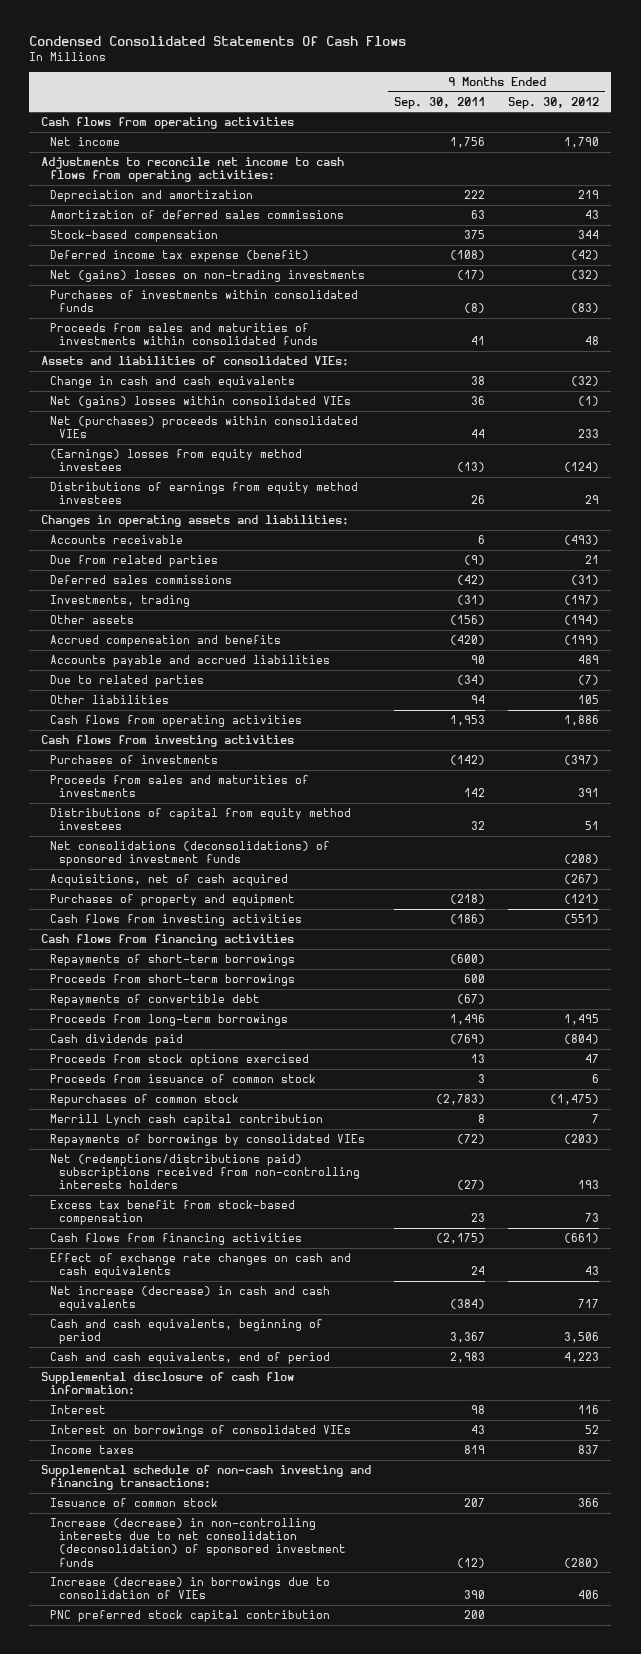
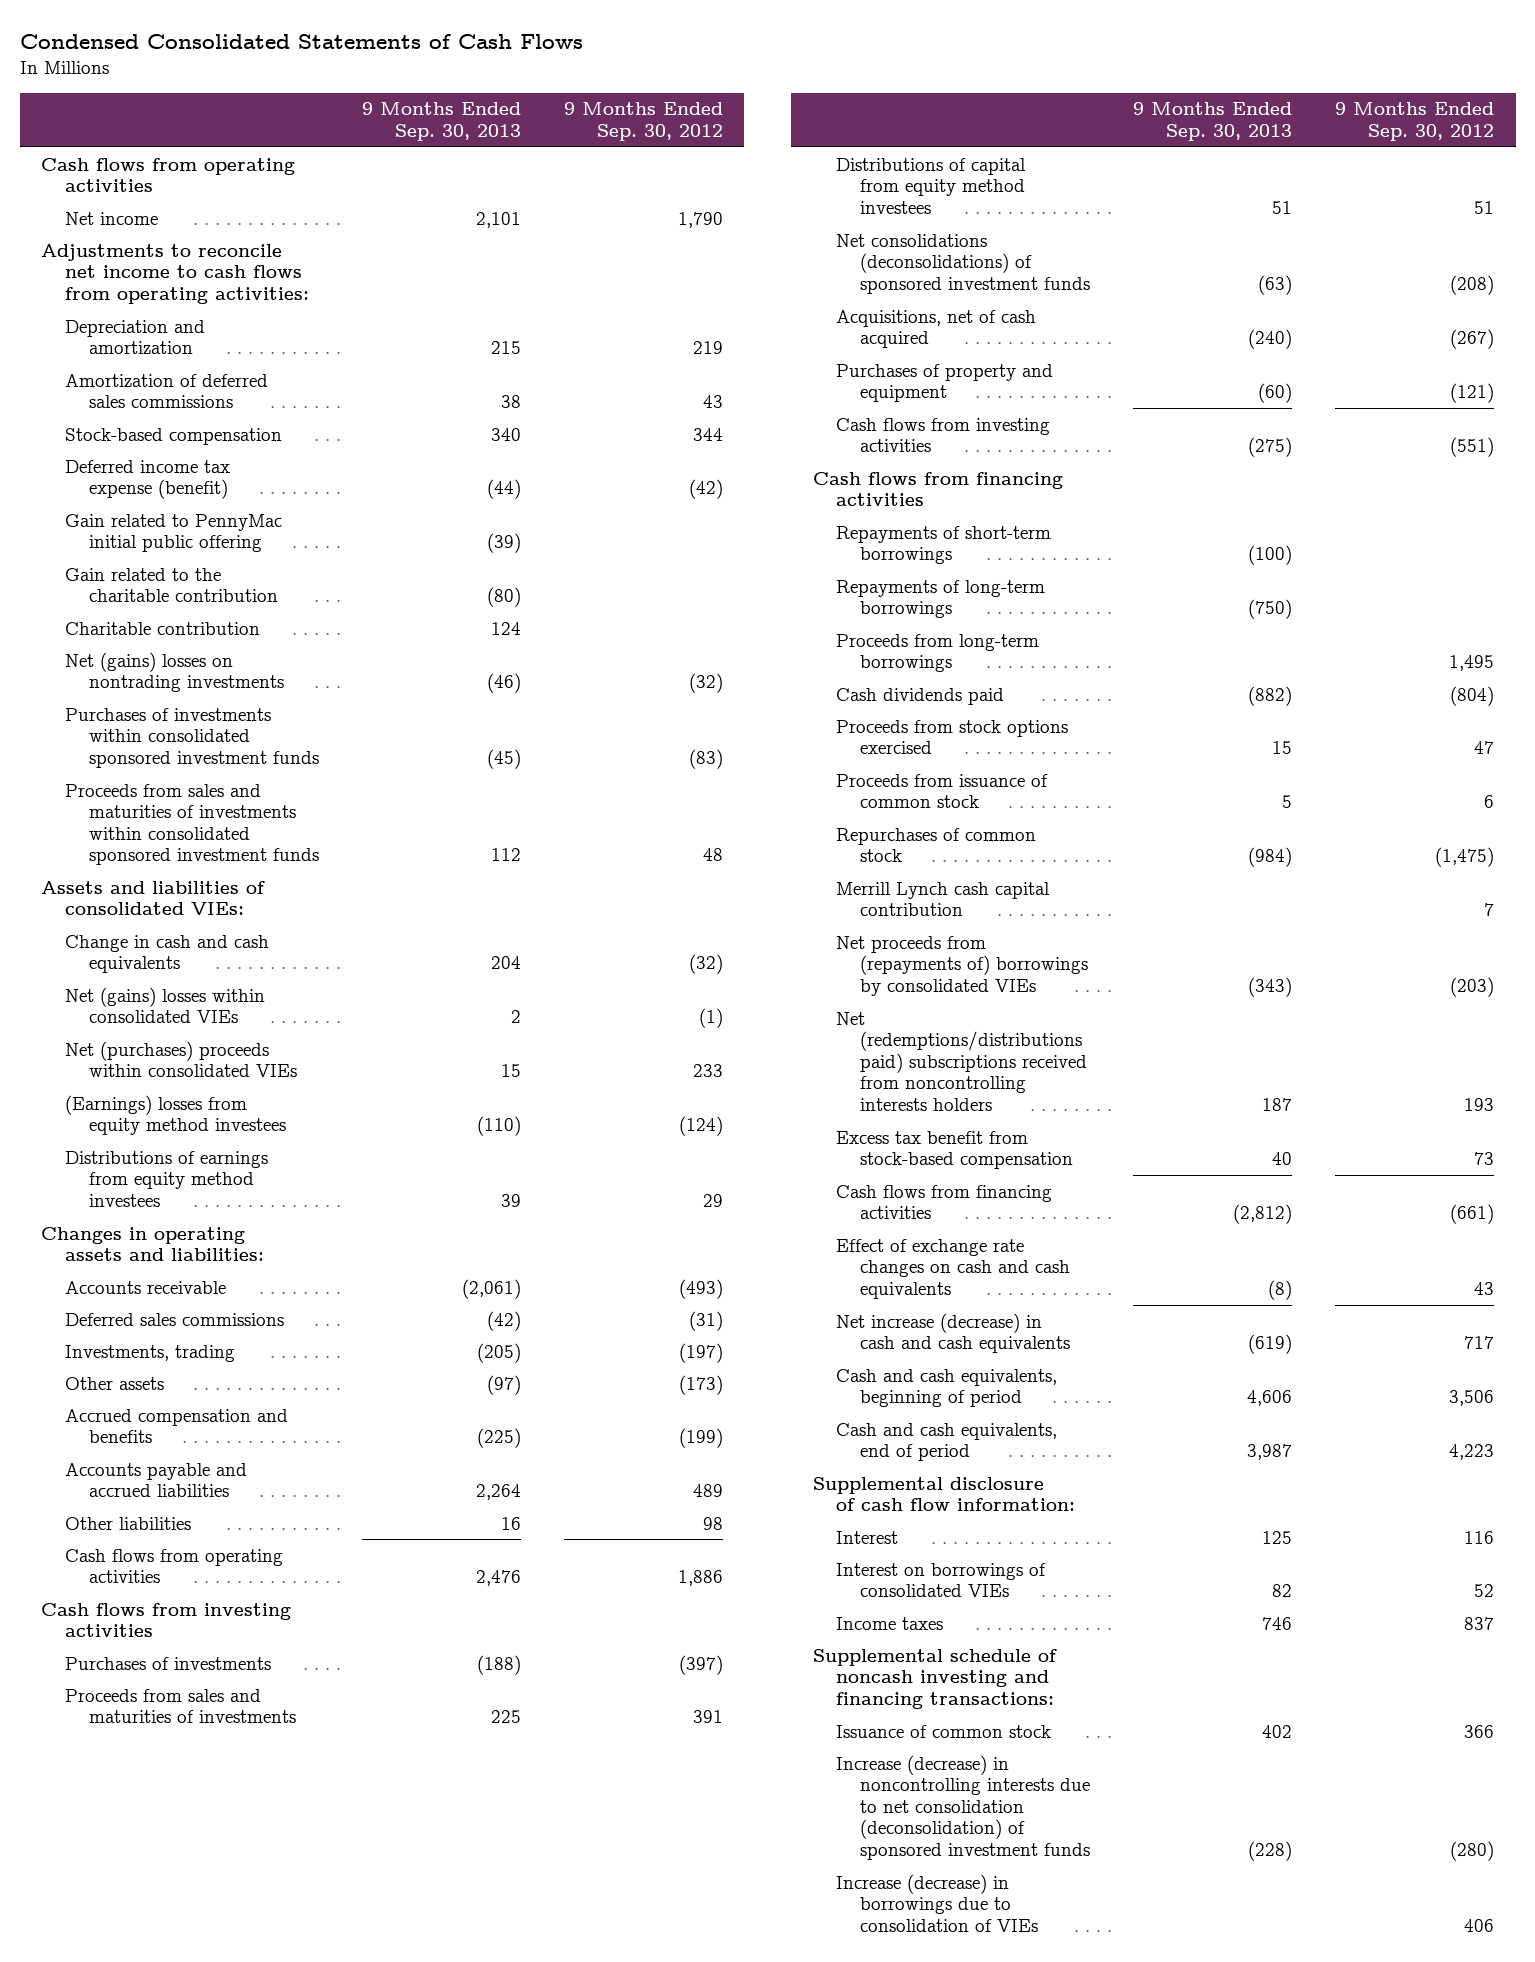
[29,36,407,47] Condensed Consolidated Statements Of Cash Flows -> [19,33,583,49] Condensed Consolidated Statements of Cash Flows
[394,96,486,109] Sep. 30, 2011 -> none
none -> [362,102,522,141] 9 Months Ended Sep. 30, 2013
none -> [65,513,283,553] Gain related to PennyMac initial public offering
none -> [65,567,279,603] Gain related to the charitable contribution
none -> [65,621,261,635] Charitable contribution
[50,269,366,282] Net (gains) losses on non-trading investments -> [65,651,285,693] Net (gains) losses on nontrading investments
[50,289,359,313] Purchases of investments within consolidated funds -> [65,707,320,768] Purchases of investments within consolidated sponsored investment funds
[50,322,319,346] Proceeds from sales and maturities of investments within consolidated funds -> [65,783,320,866] Proceeds from sales and maturities of investments within consolidated sponsored investment funds
[50,554,219,567] Due from related parties -> none
[564,614,600,625] (194) -> [678,1374,723,1395] (173)
[50,674,205,687] Due to related parties -> none
[578,694,600,704] 105 -> [702,1516,723,1530] 98
[50,973,296,986] Proceeds from short-term borrowings -> none
[50,993,261,1006] Repayments of convertible debt -> none
none -> [836,579,1046,619] Repayments of long-term borrowings
[50,1133,366,1146] Repayments of borrowings by consolidated VIEs -> [836,935,1089,996] Net proceeds from (repayments of) borrowings by consolidated VIEs
[50,1153,361,1190] Net (redemptions/distributions paid) subscriptions received from non-controlling interests holders -> [836,1011,1088,1112] Net (redemptions/distributions paid) subscriptions received from noncontrolling interests holders
[41,1464,372,1491] Supplemental schedule of non-cash investing and financing transactions: -> [812,1648,1057,1709] Supplemental schedule of noncash investing and financing transactions:
[50,1517,347,1567] Increase (decrease) in non-controlling interests due to net consolidation (deconsolidation) of sponsored investment funds -> [836,1754,1091,1861] Increase (decrease) in noncontrolling interests due to net consolidation (deconsolidation) of sponsored investment funds
[50,1609,331,1622] PNC preferred stock capital contribution -> none

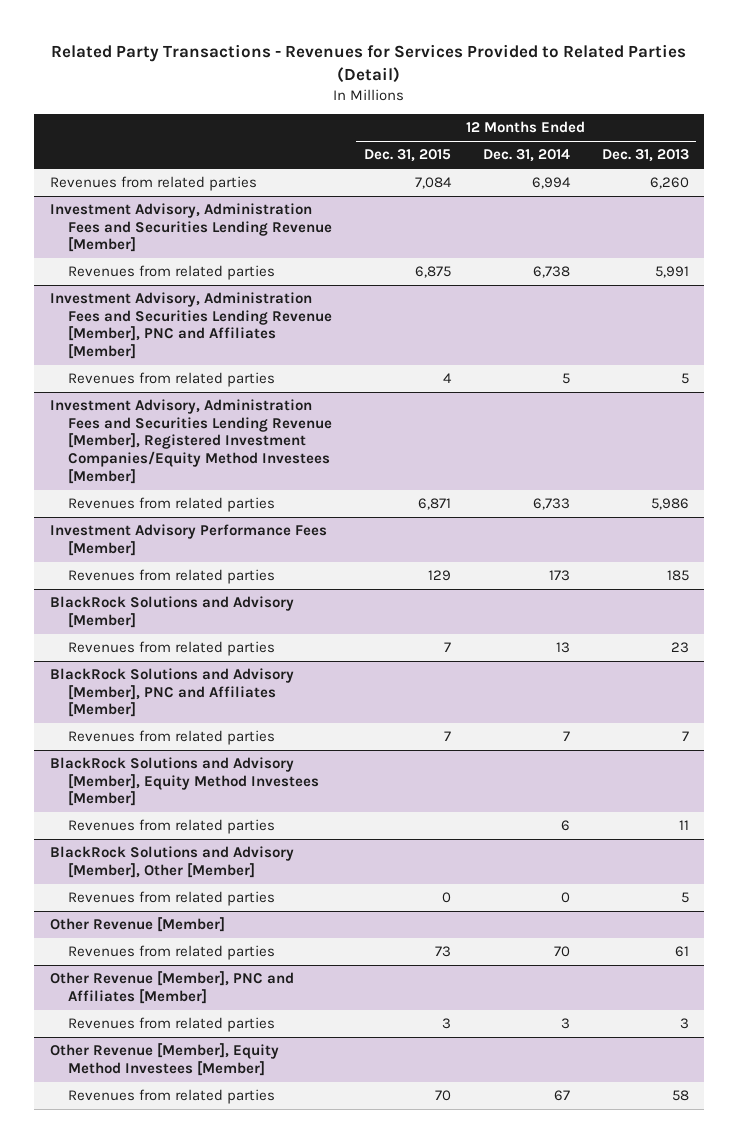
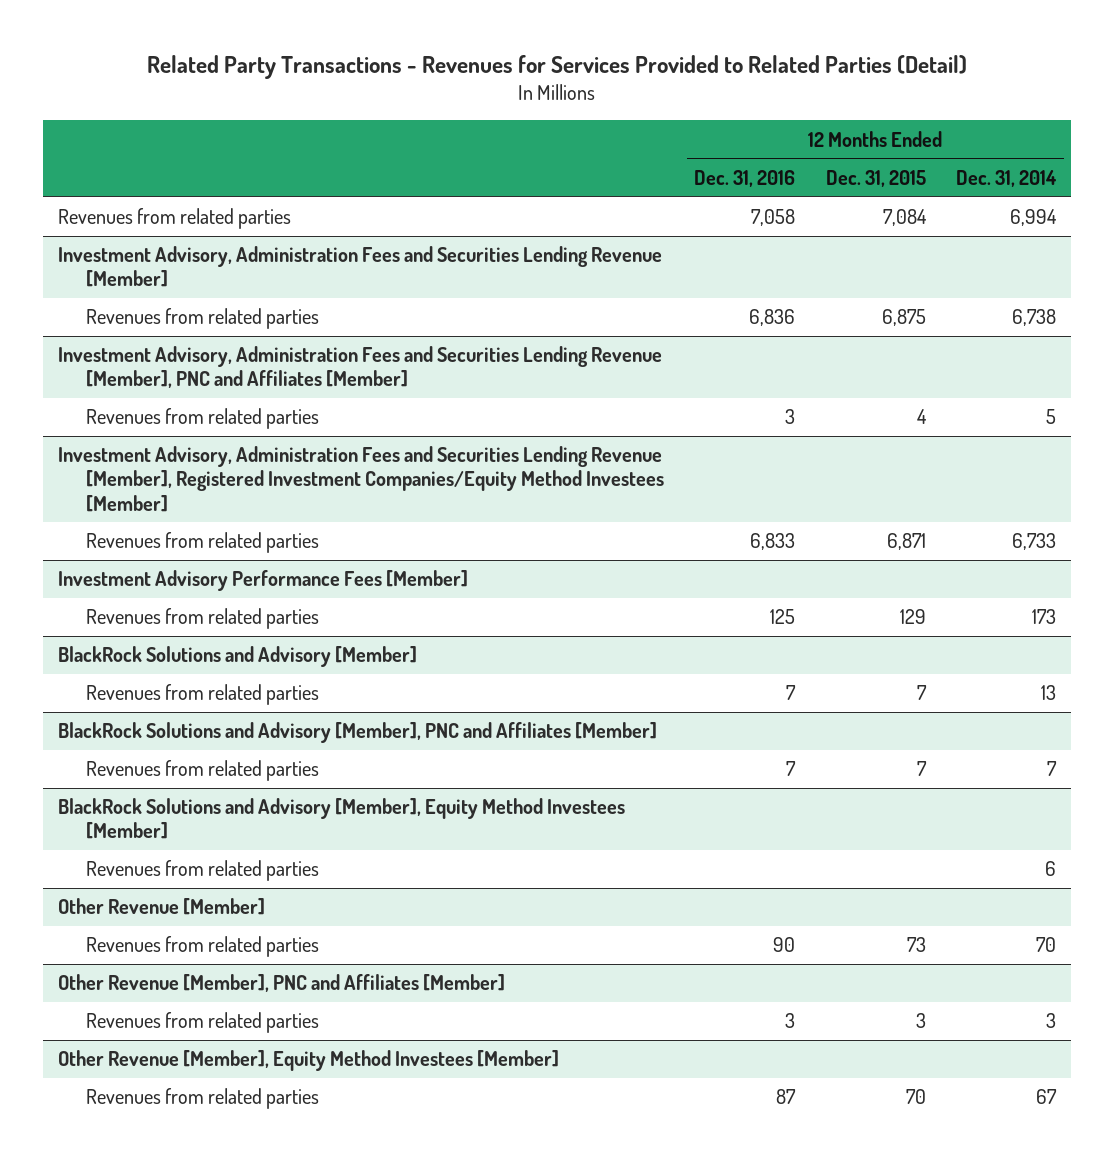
[601,149,689,163] Dec. 31, 2013 -> none
none -> [694,169,796,187] Dec. 31, 2016
[49,846,294,878] BlackRock Solutions and Advisory [Member], Other [Member] -> none
[68,891,276,907] Revenues from related parties -> none

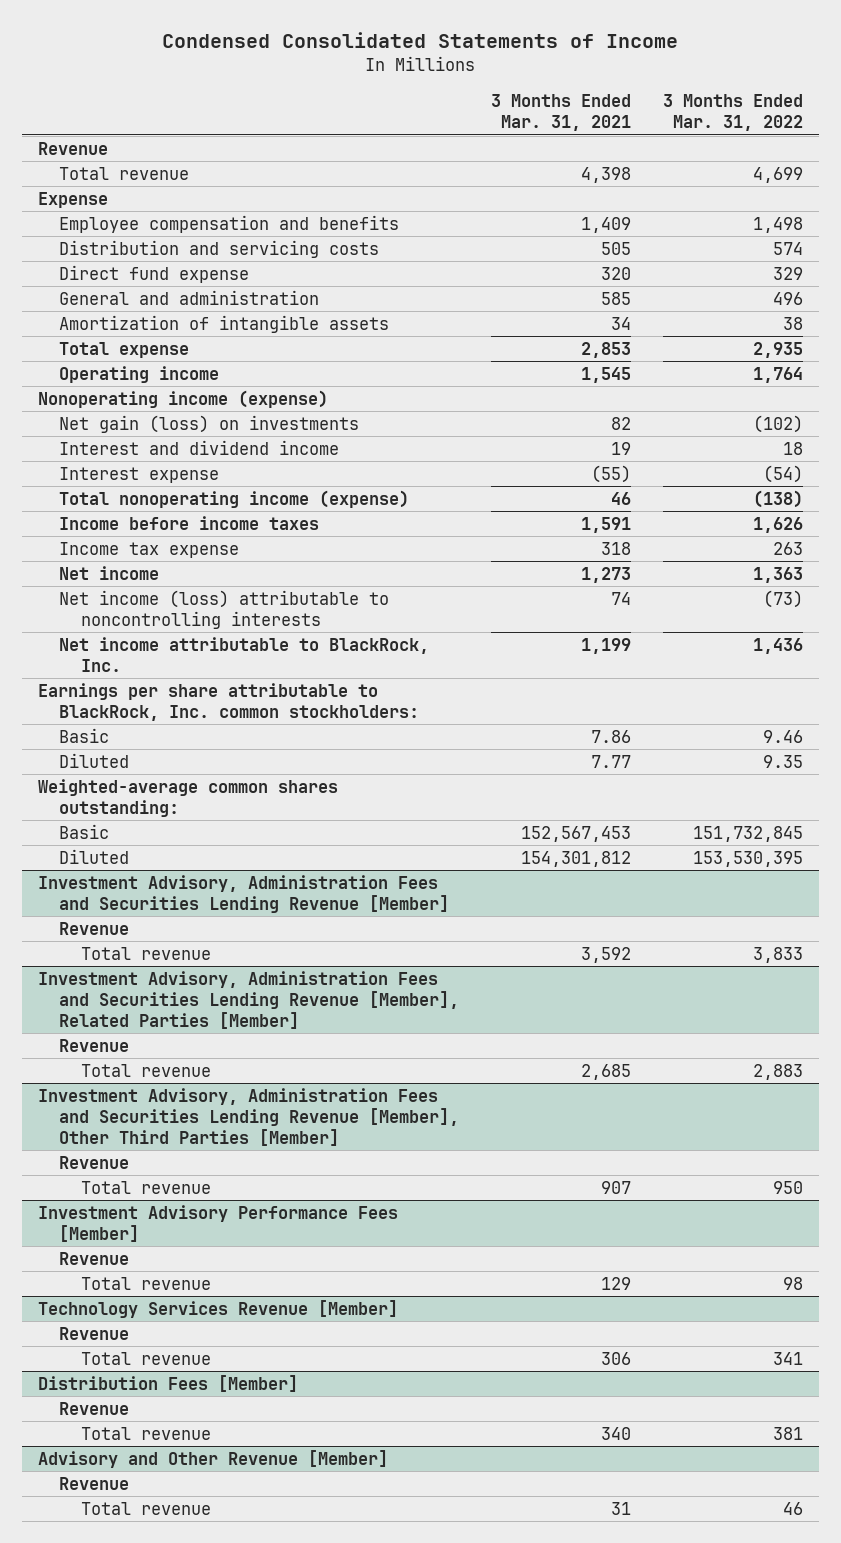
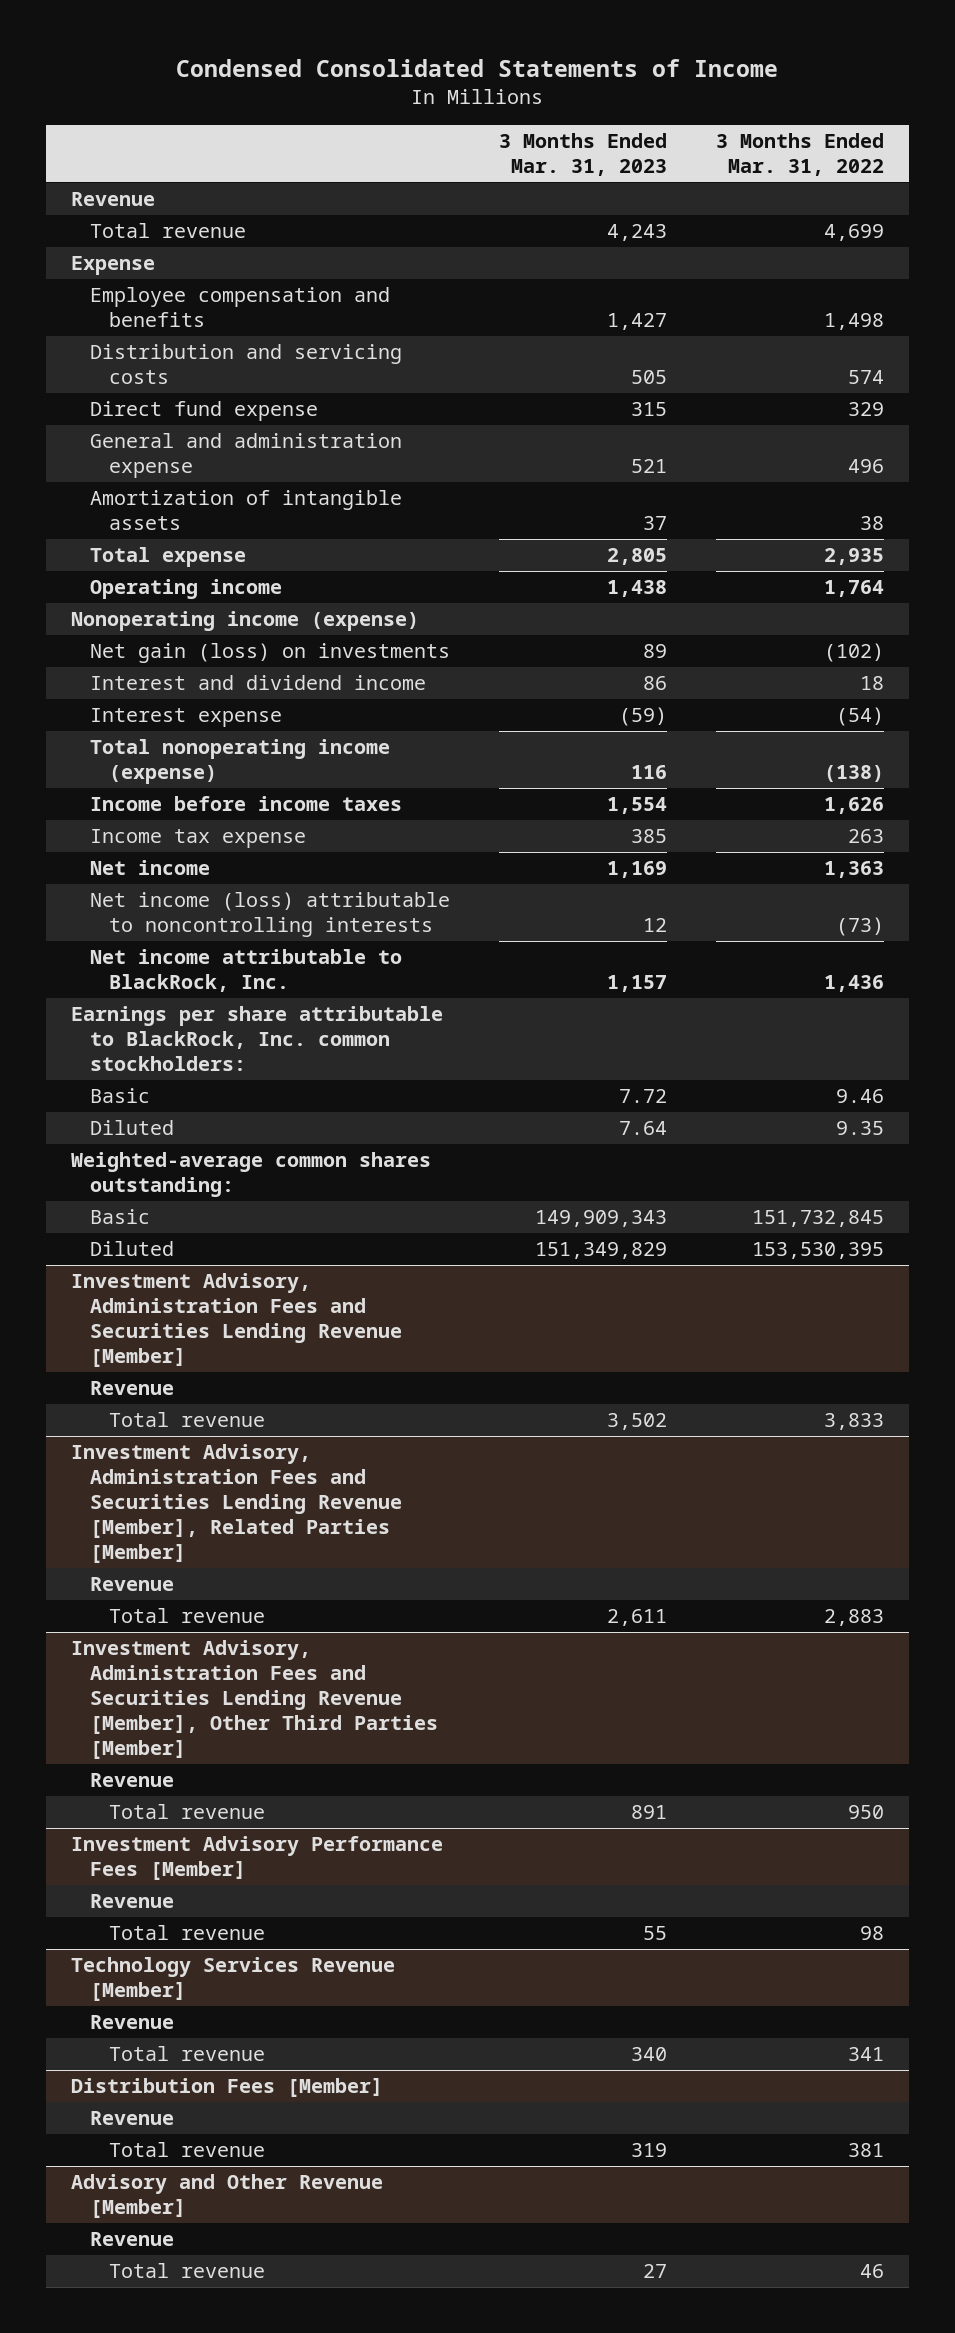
[491,94,632,132] 3 Months Ended Mar. 31, 2021 -> none
none -> [499,132,668,176] 3 Months Ended Mar. 31, 2023
[59,289,320,305] General and administration -> [90,433,403,479] General and administration expense

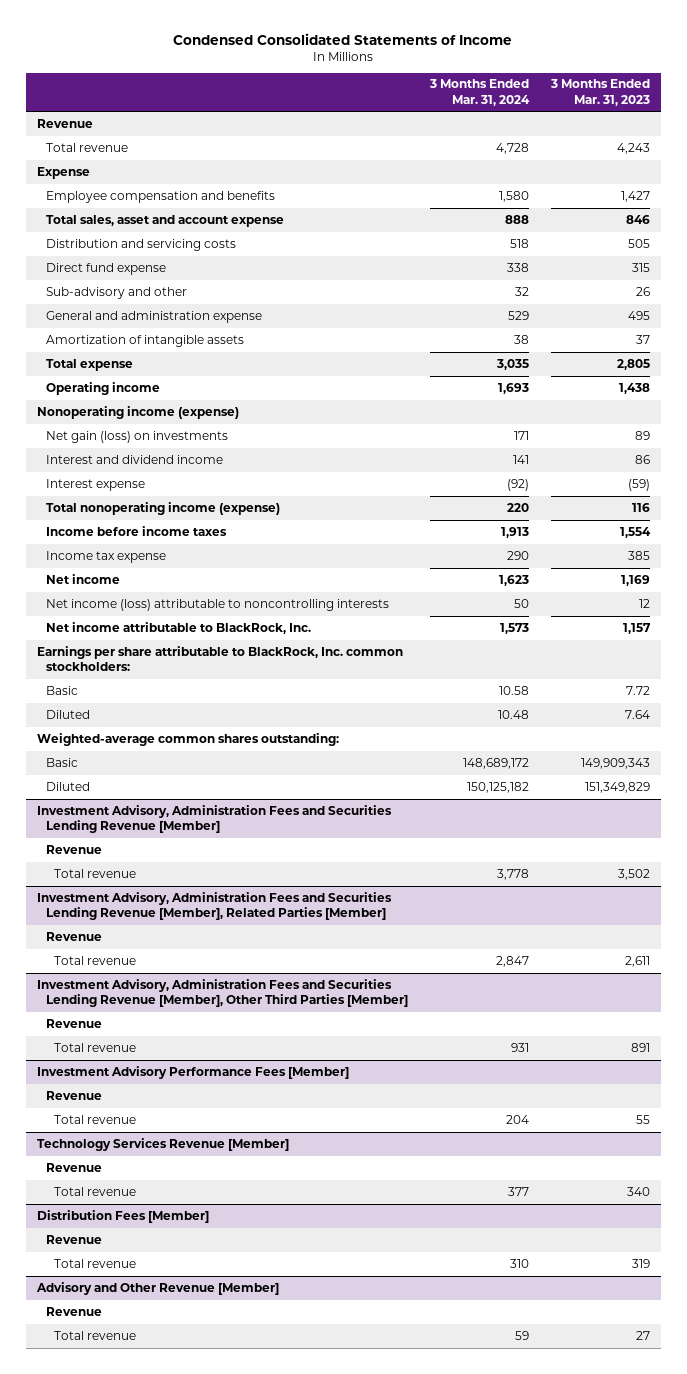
[716,132,885,176] 3 Months Ended Mar. 31, 2022 -> none
none -> [428,79,530,106] 3 Months Ended Mar. 31, 2024
none -> [45,214,284,227] Total sales, asset and account expense
none -> [45,286,187,299] Sub-advisory and other
[631,459,668,474] 521 -> [627,310,650,320] 495

